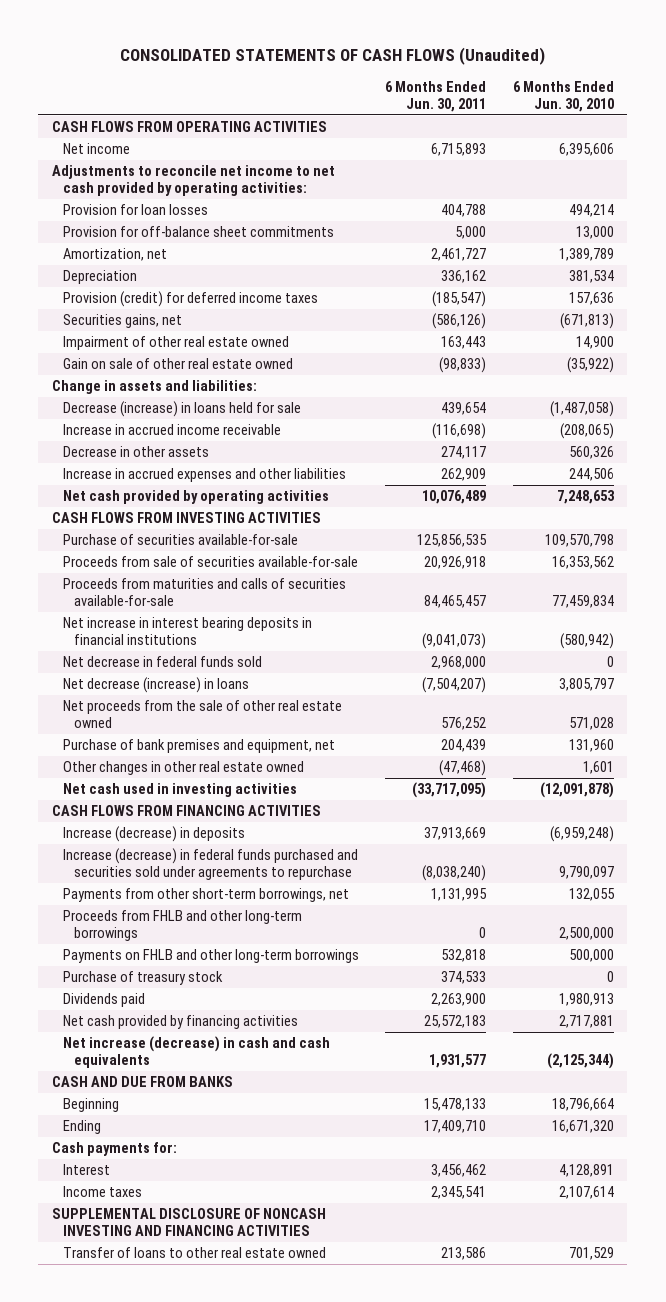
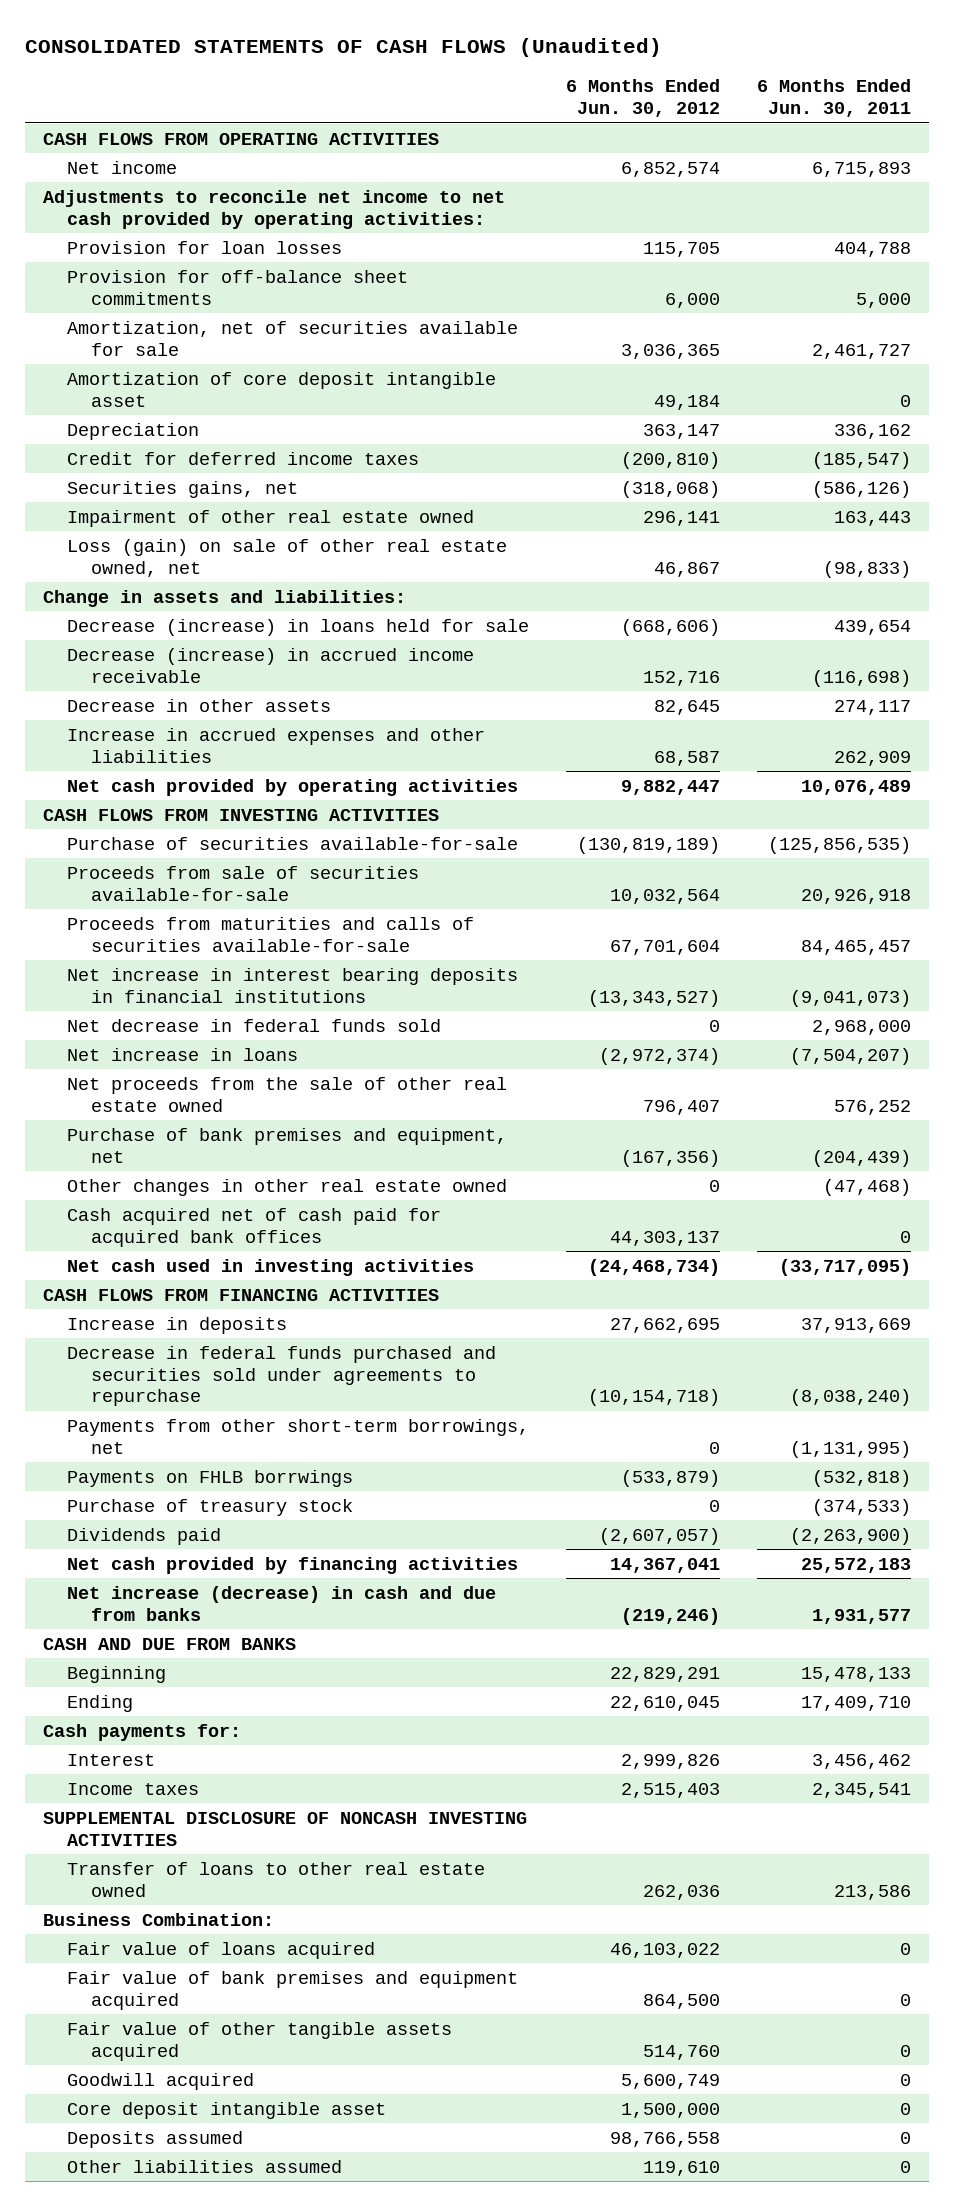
[512,81,614,112] 6 Months Ended Jun. 30, 2010 -> none
none -> [565,79,720,118] 6 Months Ended Jun. 30, 2012
[62,248,167,262] Amortization, net -> [66,320,518,356] Amortization, net of securities available for sale
none -> [66,371,496,407] Amortization of core deposit intangible asset
[62,291,318,308] Provision (credit) for deferred income taxes -> [66,451,419,465] Credit for deferred income taxes
[62,358,293,370] Gain on sale of other real estate owned -> [66,538,507,577] Loss (gain) on sale of other real estate owned, net
[62,424,281,436] Increase in accrued income receivable -> [66,647,474,683] Decrease (increase) in accrued income receivable
[417,534,488,548] 125,856,535 -> [767,836,911,854] (125,856,535)
[62,677,249,694] Net decrease (increase) in loans -> [66,1047,298,1061] Net increase in loans
[441,739,487,753] 204,439 -> [811,1149,911,1167] (204,439)
none -> [66,1207,441,1247] Cash acquired net of cash paid for acquired bank offices
[62,910,302,942] Proceeds from FHLB and other long-term borrowings -> none
[62,949,359,964] Payments on FHLB and other long-term borrowings -> none
[62,826,245,843] Increase (decrease) in deposits -> [66,1316,287,1334] Increase in deposits
[62,848,358,881] Increase (decrease) in federal funds purchased and securities sold under agreements to repurchase -> [66,1345,496,1407] Decrease in federal funds purchased and securities sold under agreements to repurchase
[431,888,488,902] 1,131,995 -> [789,1440,911,1458] (1,131,995)
none -> [66,1469,353,1487] Payments on FHLB borrwings
[441,971,487,985] 374,533 -> [811,1498,911,1516] (374,533)
[431,993,487,1007] 2,263,900 -> [789,1527,911,1545] (2,263,900)
[62,1036,330,1069] Net increase (decrease) in cash and cash equivalents -> [66,1585,496,1621] Net increase (decrease) in cash and due from banks
[51,1208,326,1237] SUPPLEMENTAL DISCLOSURE OF NONCASH INVESTING AND FINANCING ACTIVITIES -> [42,1811,527,1846] SUPPLEMENTAL DISCLOSURE OF NONCASH INVESTING ACTIVITIES
none -> [42,1912,274,1926] Business Combination:
none -> [66,1941,375,1959] Fair value of loans acquired
none -> [66,1970,518,2010] Fair value of bank premises and equipment acquired
none -> [66,2021,452,2061] Fair value of other tangible assets acquired
none -> [66,2072,254,2090] Goodwill acquired
none -> [66,2101,386,2119] Core deposit intangible asset
none -> [66,2130,243,2148] Deposits assumed
none -> [66,2159,342,2173] Other liabilities assumed

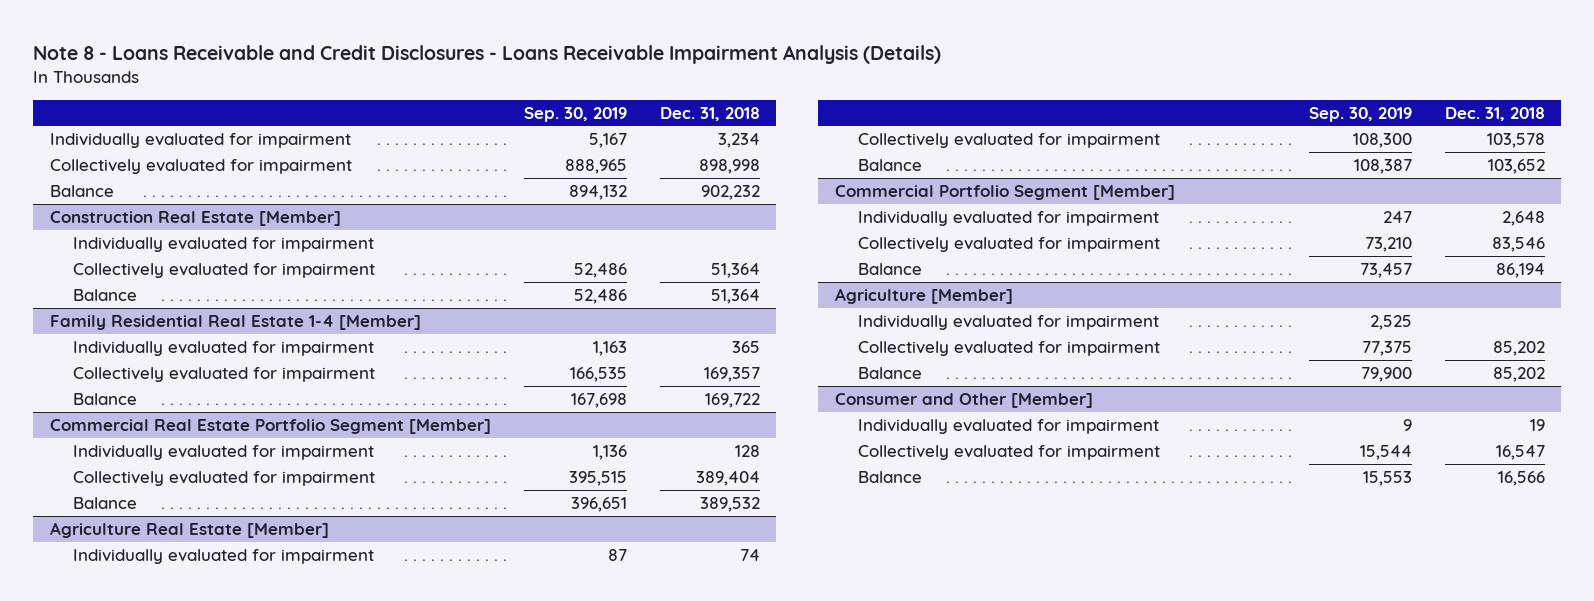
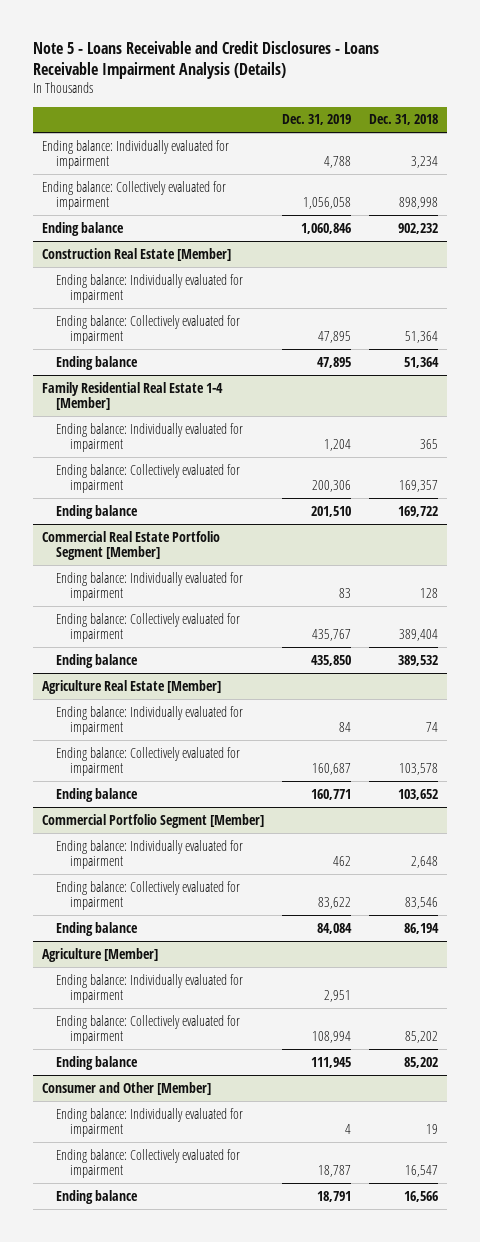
[33,44,942,64] Note 8 - Loans Receivable and Credit Disclosures - Loans Receivable Impairment Analysis (Details) -> [33,41,380,79] Note 5 - Loans Receivable and Credit Disclosures - Loans Receivable Impairment Analysis (Details)
[523,106,627,122] Sep. 30, 2019 -> none
none -> [282,114,352,126] Dec. 31, 2019
[49,132,351,148] Individually evaluated for impairment -> [42,139,230,170] Ending balance: Individually evaluated for impairment
[49,158,352,174] Collectively evaluated for impairment -> [42,180,227,211] Ending balance: Collectively evaluated for impairment
[49,184,114,197] Balance -> [42,221,125,236] Ending balance
[73,236,375,252] Individually evaluated for impairment -> [55,273,243,304] Ending balance: Individually evaluated for impairment
[73,262,376,278] Collectively evaluated for impairment -> [55,314,240,345] Ending balance: Collectively evaluated for impairment
[73,288,138,301] Balance -> [55,355,138,370] Ending balance
[73,340,375,356] Individually evaluated for impairment -> [55,422,243,453] Ending balance: Individually evaluated for impairment
[73,366,376,382] Collectively evaluated for impairment -> [55,463,240,494] Ending balance: Collectively evaluated for impairment
[73,392,138,405] Balance -> [55,504,138,519] Ending balance
[73,444,375,460] Individually evaluated for impairment -> [55,571,243,602] Ending balance: Individually evaluated for impairment
[73,470,376,486] Collectively evaluated for impairment -> [55,612,240,643] Ending balance: Collectively evaluated for impairment
[73,496,138,509] Balance -> [55,653,138,668] Ending balance
[73,548,375,564] Individually evaluated for impairment -> [55,705,243,736] Ending balance: Individually evaluated for impairment
[858,132,1161,148] Collectively evaluated for impairment -> [55,746,240,777] Ending balance: Collectively evaluated for impairment
[858,158,923,171] Balance -> [55,787,138,802] Ending balance
[858,210,1160,226] Individually evaluated for impairment -> [55,839,243,870] Ending balance: Individually evaluated for impairment
[858,236,1161,252] Collectively evaluated for impairment -> [55,880,240,911] Ending balance: Collectively evaluated for impairment
[858,262,923,275] Balance -> [55,921,138,936] Ending balance
[858,314,1160,330] Individually evaluated for impairment -> [55,973,243,1004] Ending balance: Individually evaluated for impairment
[858,340,1161,356] Collectively evaluated for impairment -> [55,1014,240,1045] Ending balance: Collectively evaluated for impairment
[858,366,923,379] Balance -> [55,1055,138,1070] Ending balance
[858,418,1160,434] Individually evaluated for impairment -> [55,1107,243,1138] Ending balance: Individually evaluated for impairment
[858,444,1161,460] Collectively evaluated for impairment -> [55,1148,240,1179] Ending balance: Collectively evaluated for impairment
[858,470,923,483] Balance -> [55,1189,138,1204] Ending balance

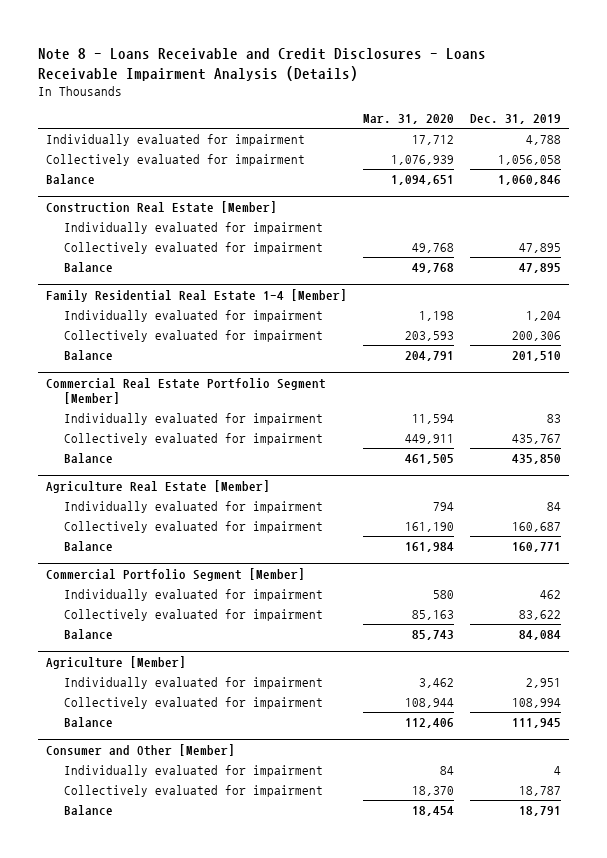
[33,41,380,79] Note 5 - Loans Receivable and Credit Disclosures - Loans Receivable Impairment Analysis (Details) -> [38,48,487,81] Note 8 - Loans Receivable and Credit Disclosures - Loans Receivable Impairment Analysis (Details)
[368,114,438,126] Dec. 31, 2018 -> none
none -> [363,114,455,125] Mar. 31, 2020
[42,139,230,170] Ending balance: Individually evaluated for impairment -> [46,134,306,147] Individually evaluated for impairment
[42,180,227,211] Ending balance: Collectively evaluated for impairment -> [46,154,306,167] Collectively evaluated for impairment
[42,221,125,236] Ending balance -> [46,174,96,185] Balance
[55,273,243,304] Ending balance: Individually evaluated for impairment -> [63,222,323,235] Individually evaluated for impairment
[55,314,240,345] Ending balance: Collectively evaluated for impairment -> [63,242,323,255] Collectively evaluated for impairment
[55,355,138,370] Ending balance -> [63,262,113,273] Balance
[55,422,243,453] Ending balance: Individually evaluated for impairment -> [63,310,323,323] Individually evaluated for impairment
[55,463,240,494] Ending balance: Collectively evaluated for impairment -> [63,330,323,343] Collectively evaluated for impairment
[55,504,138,519] Ending balance -> [63,350,113,361] Balance
[55,571,243,602] Ending balance: Individually evaluated for impairment -> [63,413,323,426] Individually evaluated for impairment
[55,612,240,643] Ending balance: Collectively evaluated for impairment -> [63,433,323,446] Collectively evaluated for impairment
[55,653,138,668] Ending balance -> [63,453,113,464] Balance
[55,705,243,736] Ending balance: Individually evaluated for impairment -> [63,501,323,514] Individually evaluated for impairment
[55,746,240,777] Ending balance: Collectively evaluated for impairment -> [63,521,323,534] Collectively evaluated for impairment
[55,787,138,802] Ending balance -> [63,541,113,552] Balance
[55,839,243,870] Ending balance: Individually evaluated for impairment -> [63,589,323,602] Individually evaluated for impairment
[55,880,240,911] Ending balance: Collectively evaluated for impairment -> [63,609,323,622] Collectively evaluated for impairment
[55,921,138,936] Ending balance -> [63,629,113,640] Balance
[55,973,243,1004] Ending balance: Individually evaluated for impairment -> [63,677,323,690] Individually evaluated for impairment
[55,1014,240,1045] Ending balance: Collectively evaluated for impairment -> [63,697,323,710] Collectively evaluated for impairment
[55,1055,138,1070] Ending balance -> [63,717,113,728] Balance
[55,1107,243,1138] Ending balance: Individually evaluated for impairment -> [63,765,323,778] Individually evaluated for impairment
[55,1148,240,1179] Ending balance: Collectively evaluated for impairment -> [63,785,323,798] Collectively evaluated for impairment
[55,1189,138,1204] Ending balance -> [63,805,113,816] Balance

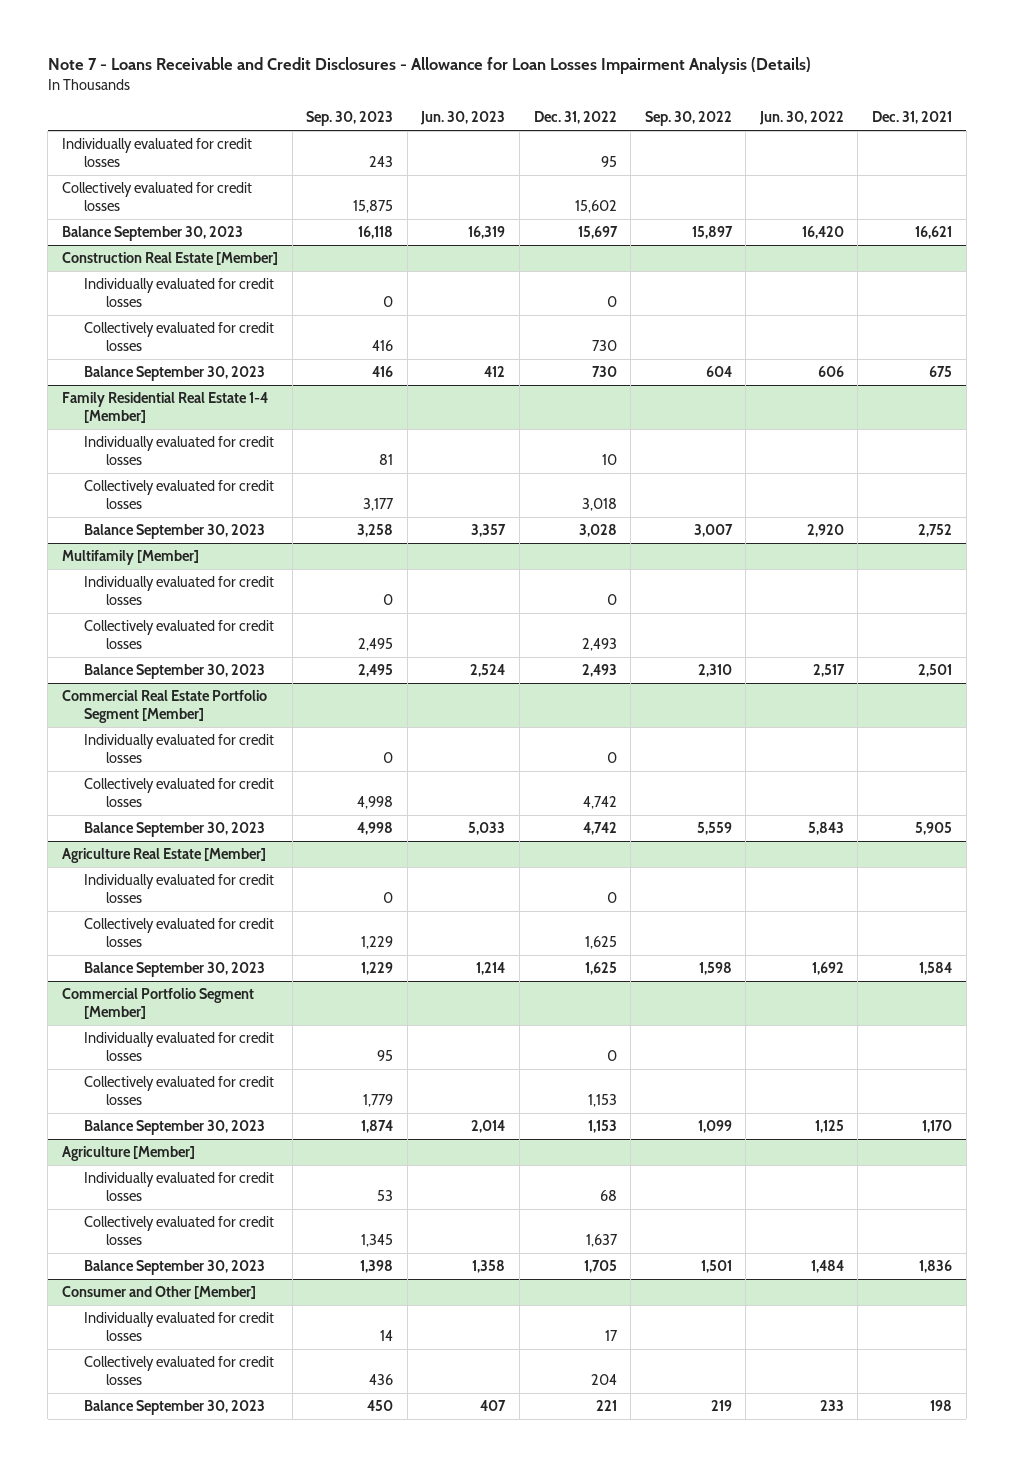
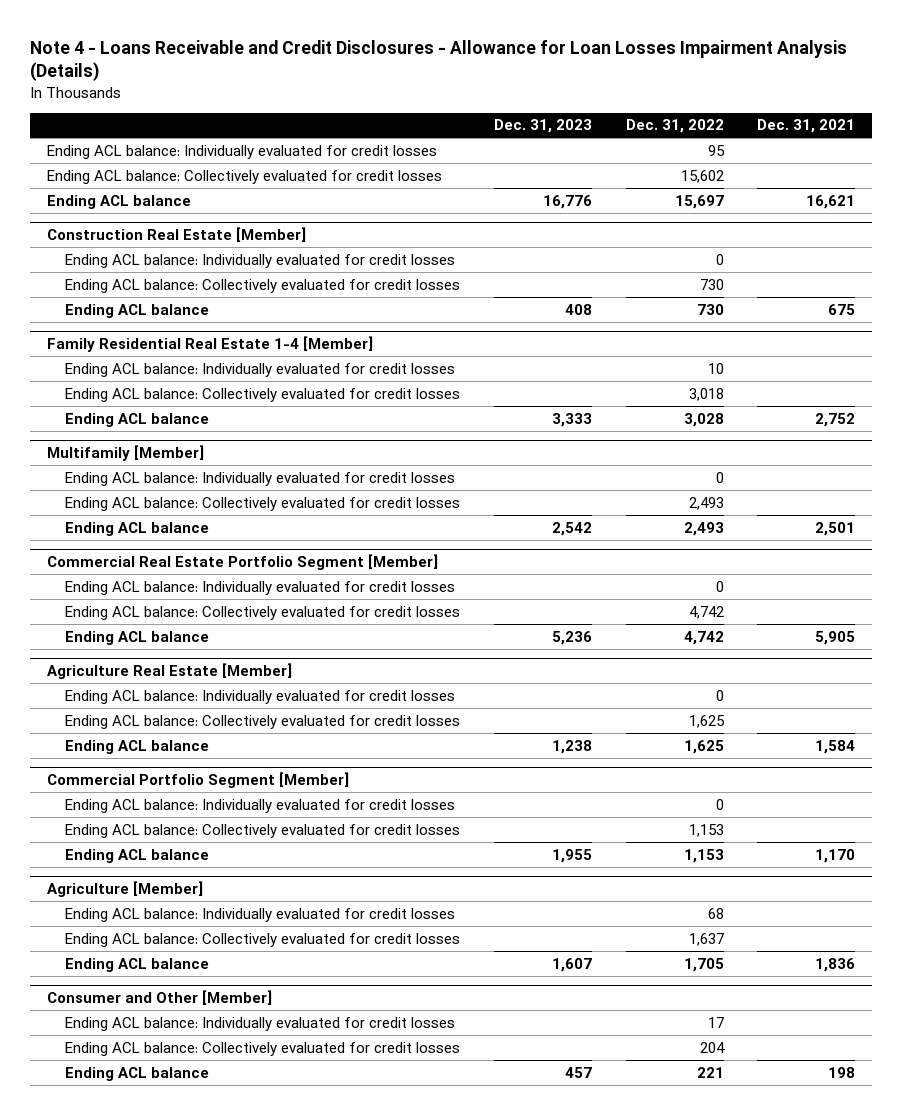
[47,57,811,75] Note 7 - Loans Receivable and Credit Disclosures - Allowance for Loan Losses Impairment Analysis (Details) -> [30,39,848,82] Note 4 - Loans Receivable and Credit Disclosures - Allowance for Loan Losses Impairment Analysis (Details)
[306,111,394,127] Sep. 30, 2023 -> none
[420,111,506,126] Jun. 30, 2023 -> none
[644,111,732,127] Sep. 30, 2022 -> none
[758,111,844,126] Jun. 30, 2022 -> none
none -> [493,119,592,134] Dec. 31, 2023
[62,138,253,167] Individually evaluated for credit losses -> [47,144,438,159] Ending ACL balance: Individually evaluated for credit losses
[62,182,253,211] Collectively evaluated for credit losses -> [47,169,443,184] Ending ACL balance: Collectively evaluated for credit losses
[62,226,244,242] Balance September 30, 2023 -> [47,194,192,209] Ending ACL balance
[84,278,275,307] Individually evaluated for credit losses -> [65,253,456,268] Ending ACL balance: Individually evaluated for credit losses
[84,322,275,351] Collectively evaluated for credit losses -> [65,278,461,293] Ending ACL balance: Collectively evaluated for credit losses
[84,366,266,382] Balance September 30, 2023 -> [65,303,210,318] Ending ACL balance
[84,436,275,465] Individually evaluated for credit losses -> [65,362,456,377] Ending ACL balance: Individually evaluated for credit losses
[84,480,275,509] Collectively evaluated for credit losses -> [65,387,461,402] Ending ACL balance: Collectively evaluated for credit losses
[84,524,266,540] Balance September 30, 2023 -> [65,412,210,427] Ending ACL balance
[84,576,275,605] Individually evaluated for credit losses -> [65,471,456,486] Ending ACL balance: Individually evaluated for credit losses
[84,620,275,649] Collectively evaluated for credit losses -> [65,496,461,511] Ending ACL balance: Collectively evaluated for credit losses
[84,664,266,680] Balance September 30, 2023 -> [65,521,210,536] Ending ACL balance
[84,734,275,763] Individually evaluated for credit losses -> [65,580,456,595] Ending ACL balance: Individually evaluated for credit losses
[84,778,275,807] Collectively evaluated for credit losses -> [65,605,461,620] Ending ACL balance: Collectively evaluated for credit losses
[84,822,266,838] Balance September 30, 2023 -> [65,630,210,645] Ending ACL balance
[84,874,275,903] Individually evaluated for credit losses -> [65,689,456,704] Ending ACL balance: Individually evaluated for credit losses
[84,918,275,947] Collectively evaluated for credit losses -> [65,714,461,729] Ending ACL balance: Collectively evaluated for credit losses
[84,962,266,978] Balance September 30, 2023 -> [65,739,210,754] Ending ACL balance
[84,1032,275,1061] Individually evaluated for credit losses -> [65,798,456,813] Ending ACL balance: Individually evaluated for credit losses
[84,1076,275,1105] Collectively evaluated for credit losses -> [65,823,461,838] Ending ACL balance: Collectively evaluated for credit losses
[84,1120,266,1136] Balance September 30, 2023 -> [65,848,210,863] Ending ACL balance
[84,1172,275,1201] Individually evaluated for credit losses -> [65,907,456,922] Ending ACL balance: Individually evaluated for credit losses
[84,1216,275,1245] Collectively evaluated for credit losses -> [65,932,461,947] Ending ACL balance: Collectively evaluated for credit losses
[84,1260,266,1276] Balance September 30, 2023 -> [65,957,210,972] Ending ACL balance
[84,1312,275,1341] Individually evaluated for credit losses -> [65,1016,456,1031] Ending ACL balance: Individually evaluated for credit losses
[84,1356,275,1385] Collectively evaluated for credit losses -> [65,1041,461,1056] Ending ACL balance: Collectively evaluated for credit losses
[84,1400,266,1416] Balance September 30, 2023 -> [65,1066,210,1081] Ending ACL balance

